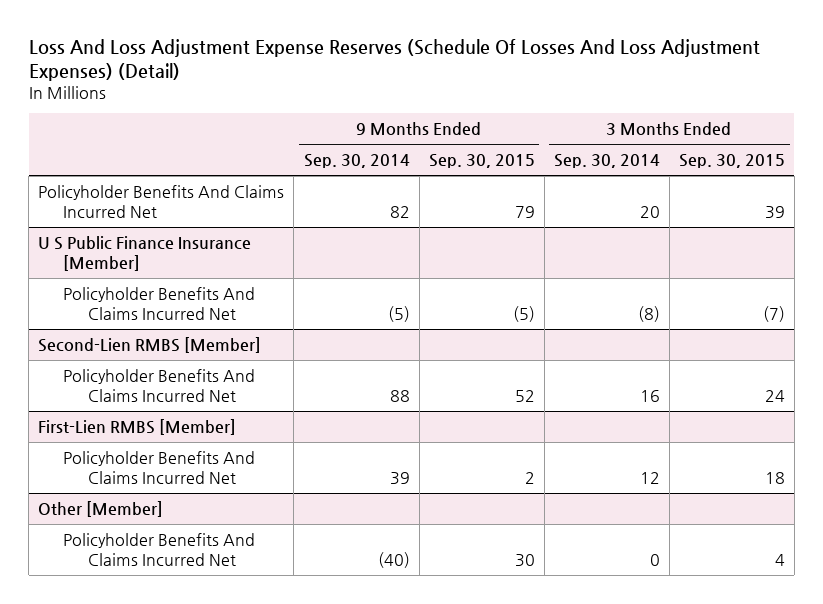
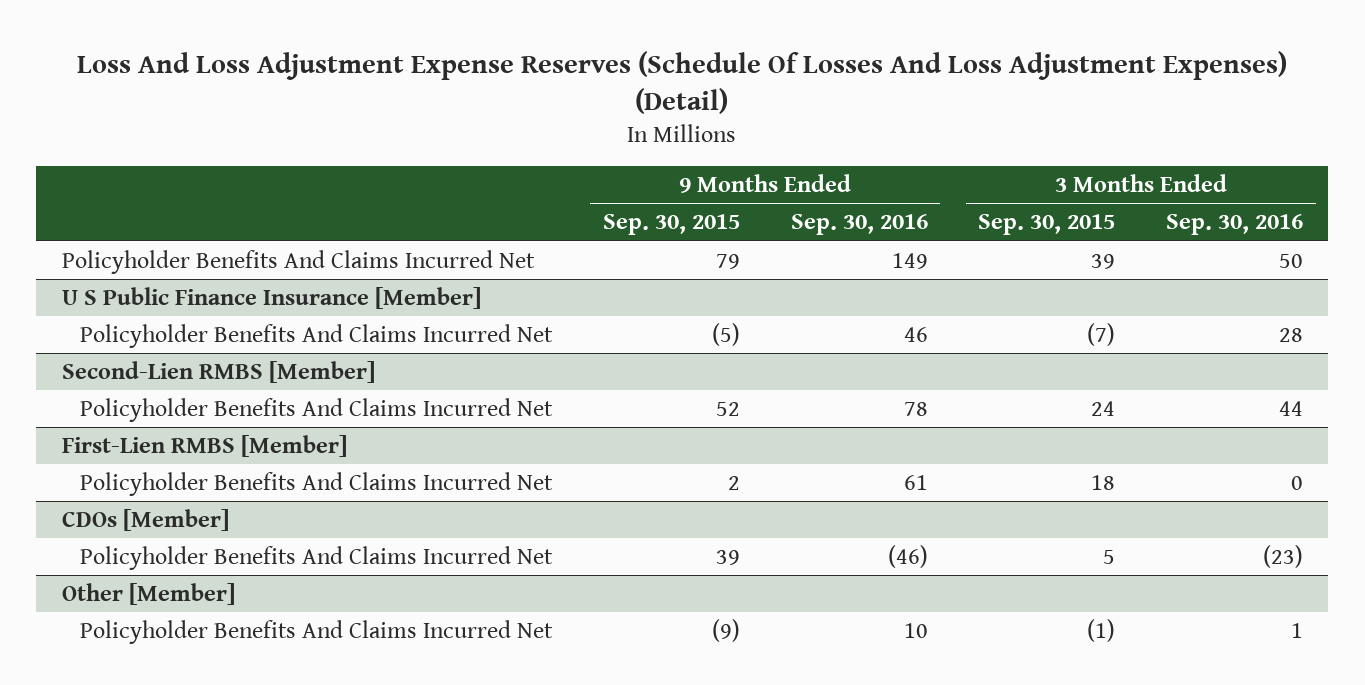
[303,154,410,169] Sep. 30, 2014 -> none
[553,154,660,169] Sep. 30, 2014 -> none
none -> [790,214,928,236] Sep. 30, 2016
none -> [1165,214,1303,236] Sep. 30, 2016
none -> [61,508,229,531] CDOs [Member]
none -> [80,545,554,570] Policyholder Benefits And Claims Incurred Net
[514,553,535,567] 30 -> [711,618,740,642] (9)
[774,553,785,566] 4 -> [1087,618,1116,642] (1)

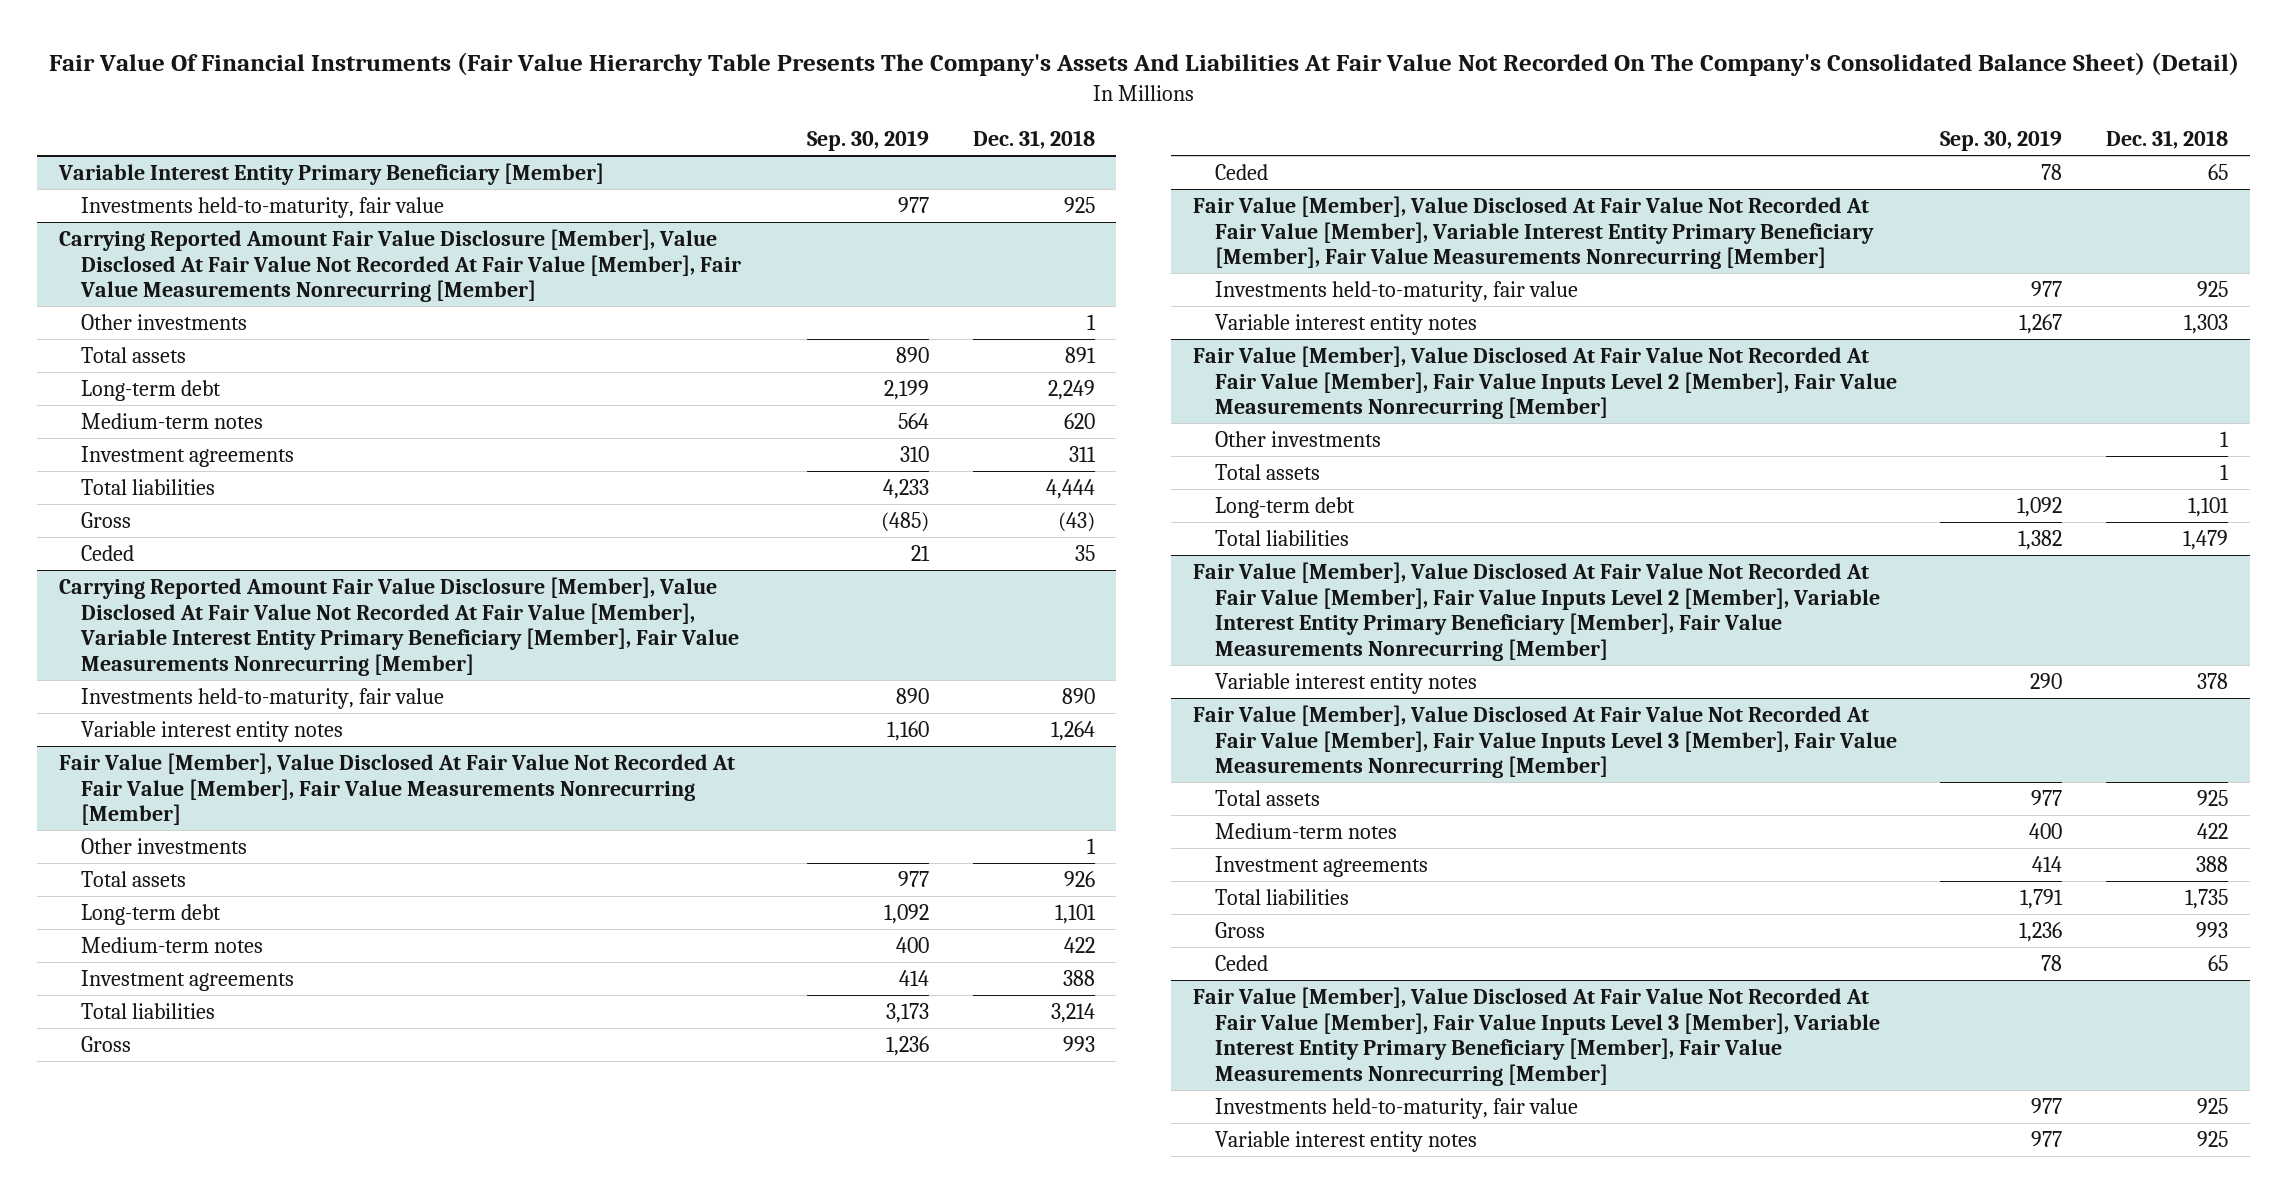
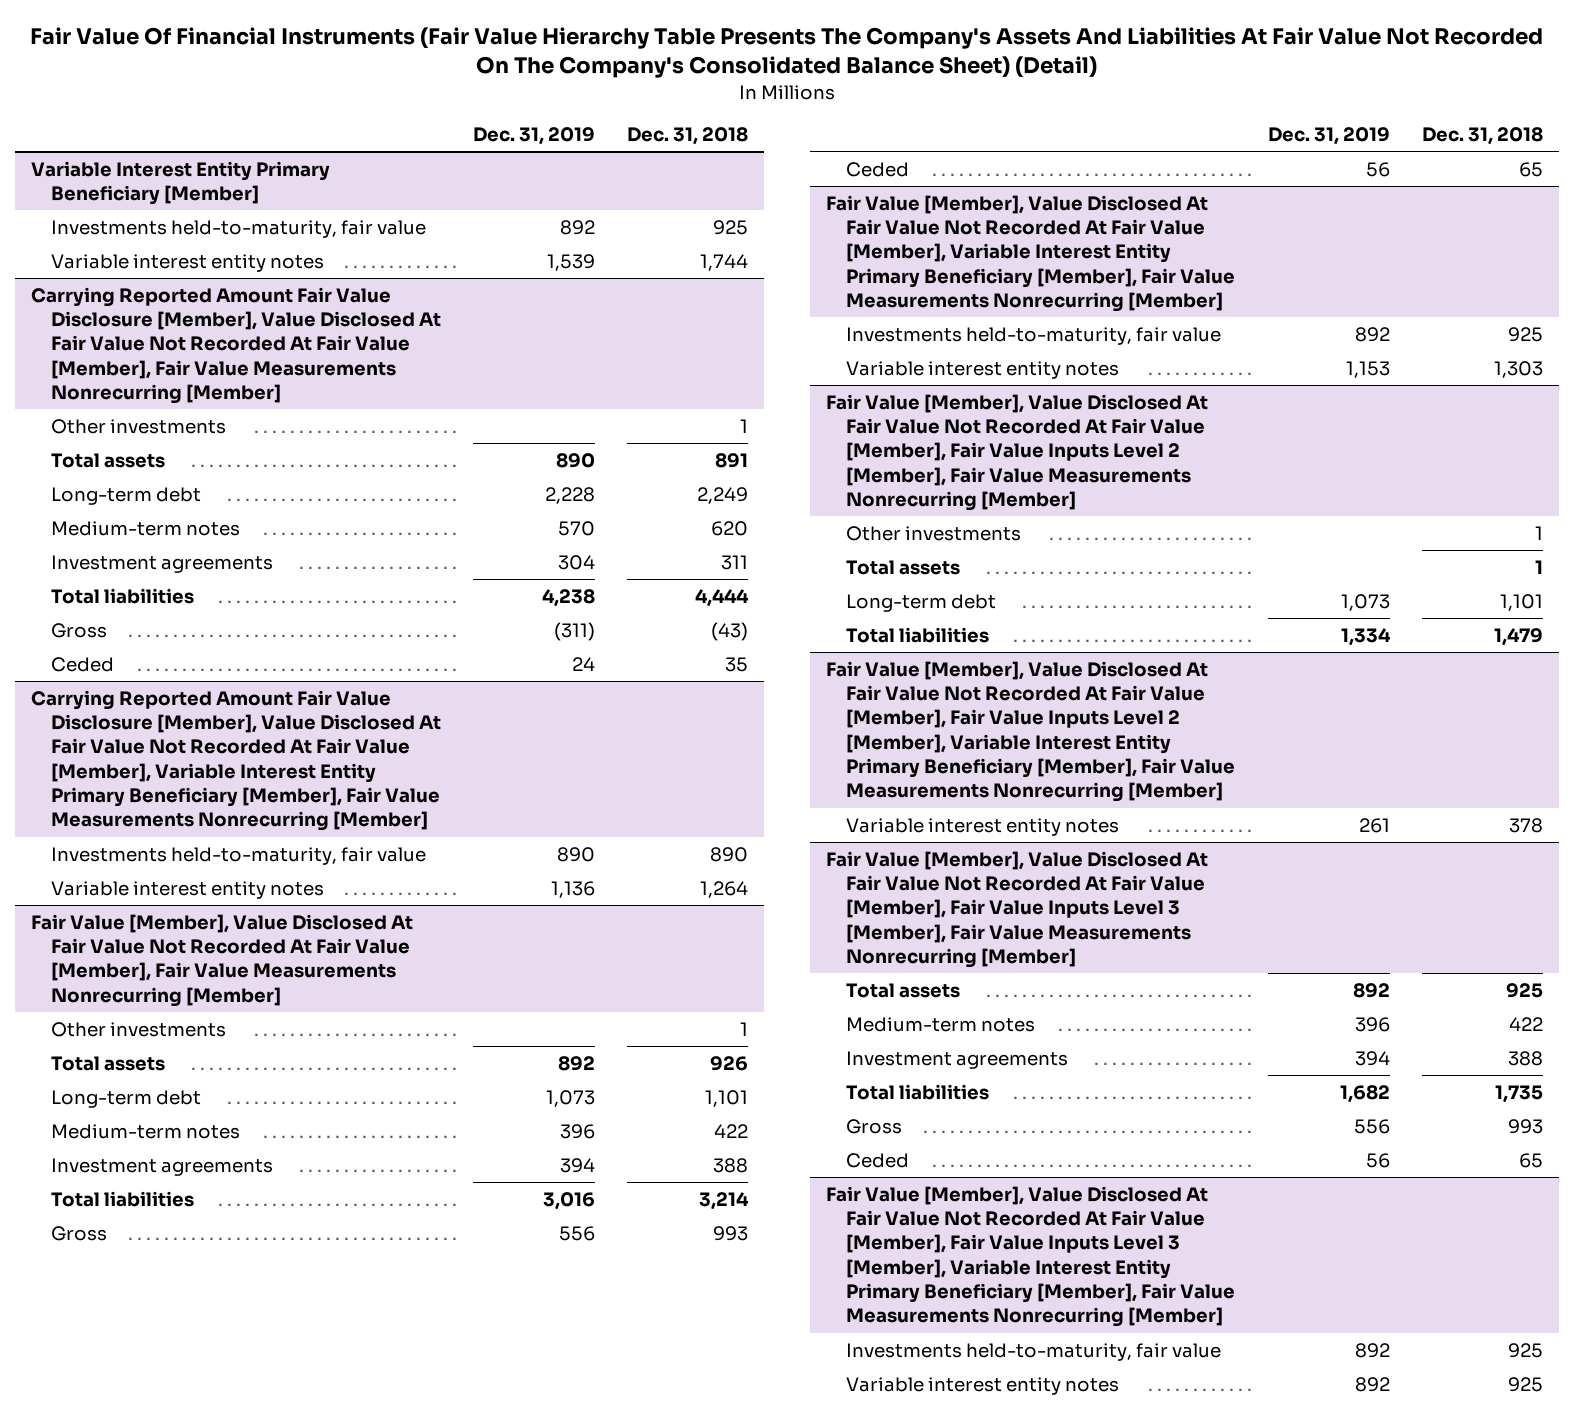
[806,130,929,152] Sep. 30, 2019 -> none
none -> [472,127,595,146] Dec. 31, 2019
none -> [50,253,324,272] Variable interest entity notes

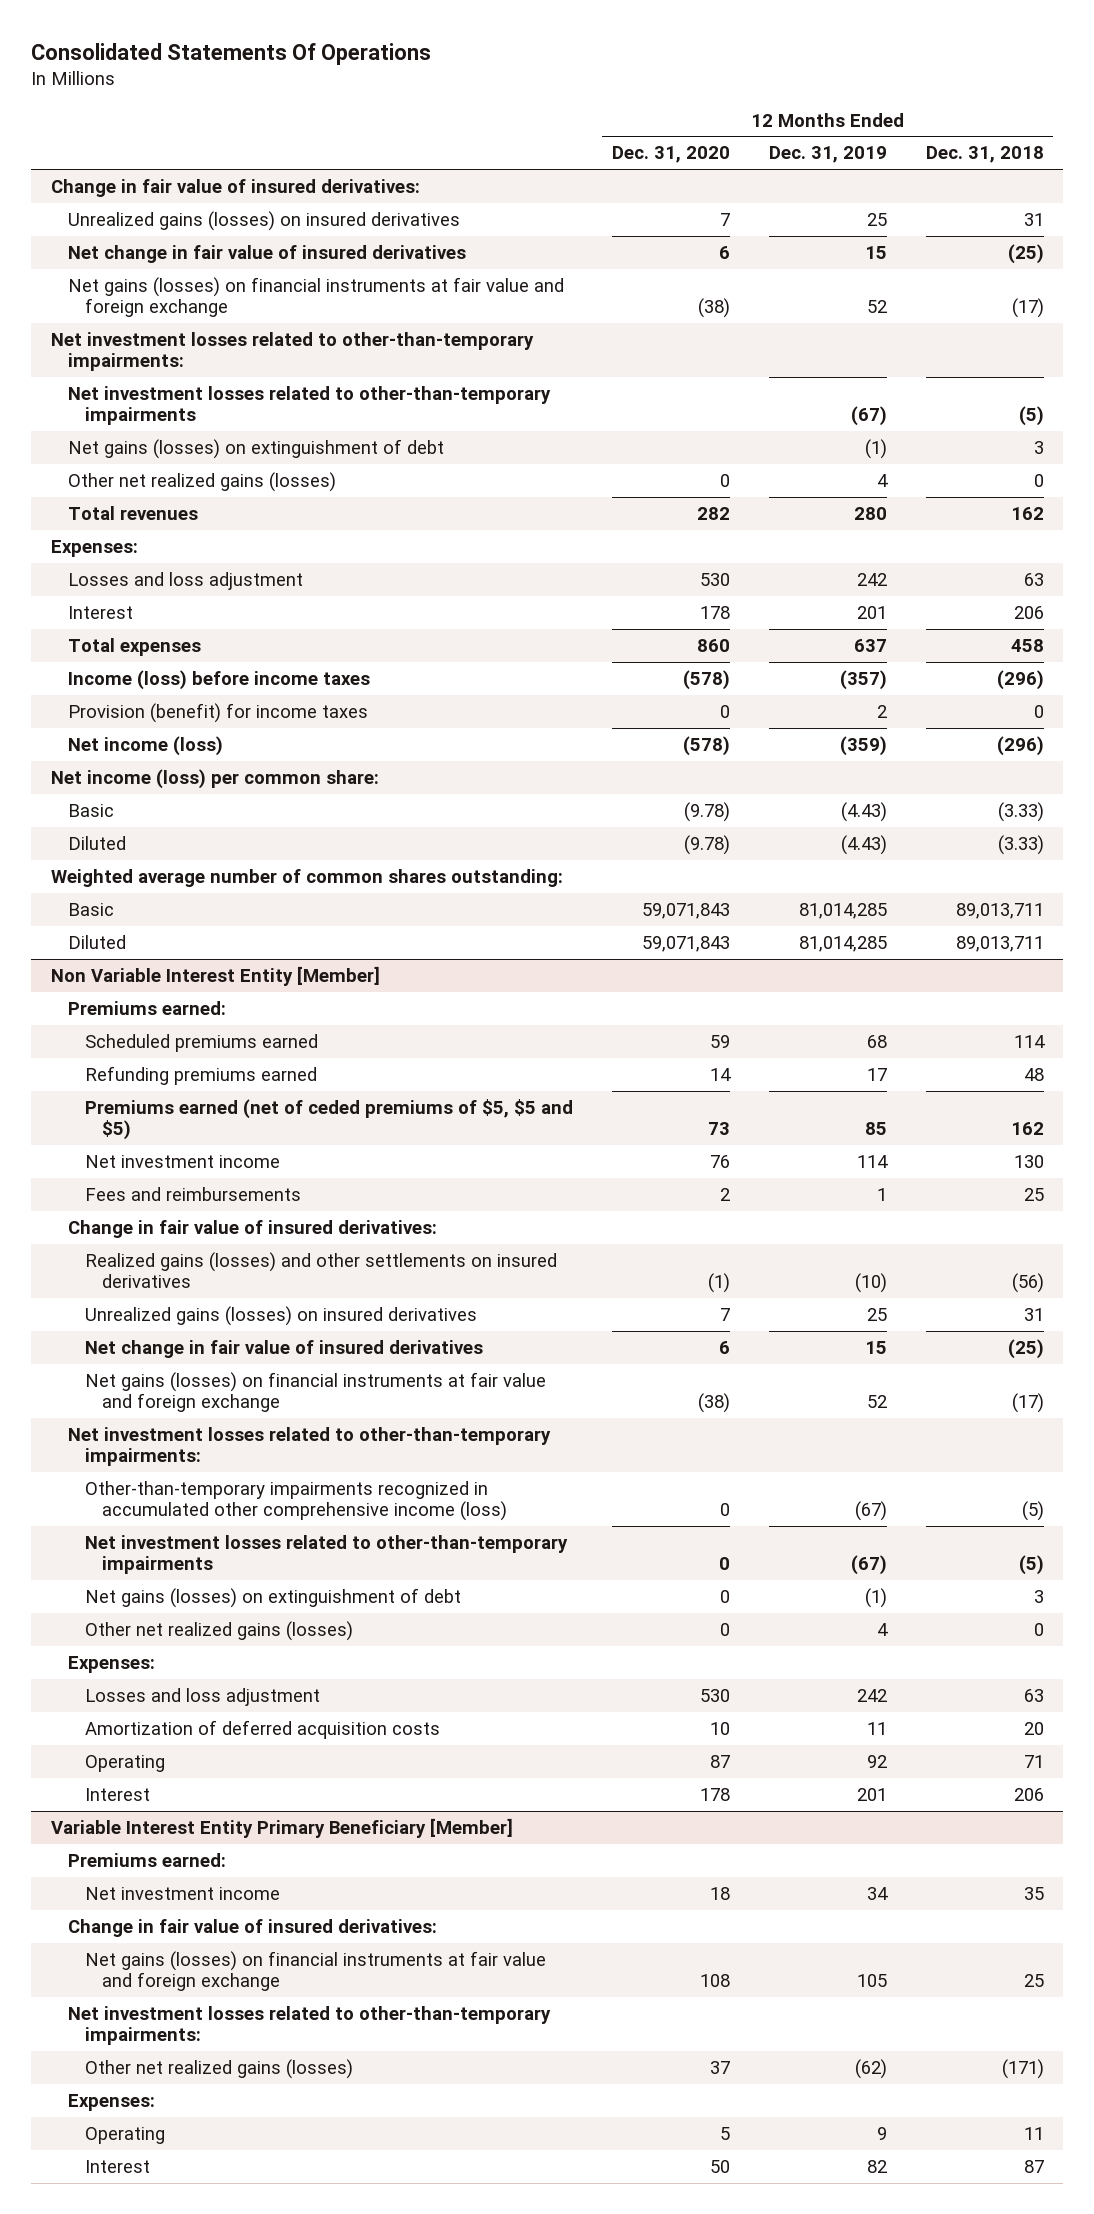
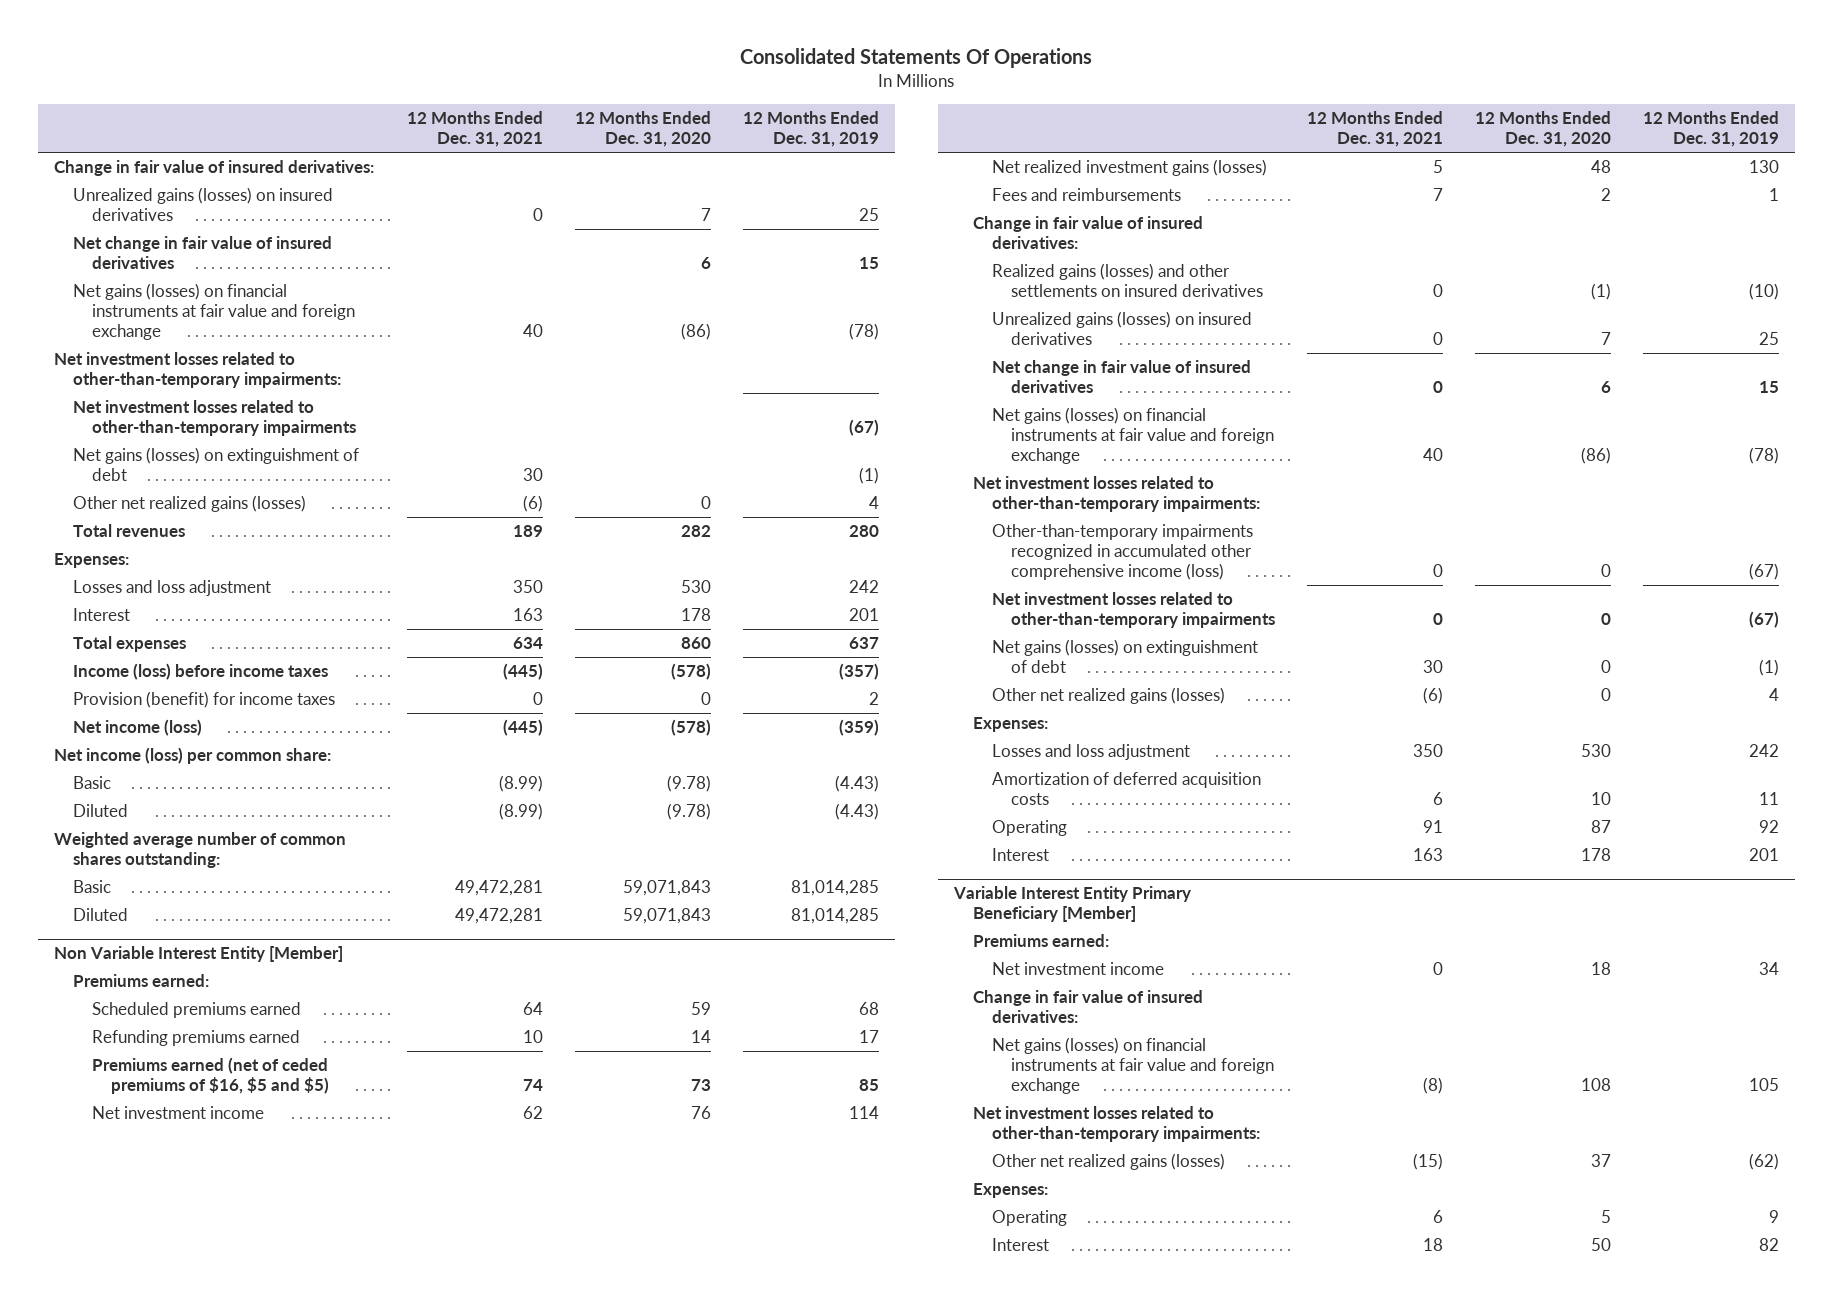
[925,146,1044,164] Dec. 31, 2018 -> none
none -> [407,111,544,148] 12 Months Ended Dec. 31, 2021
[697,298,730,319] (38) -> [681,323,712,341] (86)
[866,300,887,314] 52 -> [849,323,880,341] (78)
[84,1098,573,1141] Premiums earned (net of ceded premiums of $5, $5 and $5) -> [91,1057,330,1095] Premiums earned (net of ceded premiums of $16, $5 and $5)
none -> [991,159,1267,177] Net realized investment gains (losses)
[697,1393,730,1414] (38) -> [1581,447,1612,465] (86)
[866,1395,887,1409] 52 -> [1749,447,1780,465] (78)

